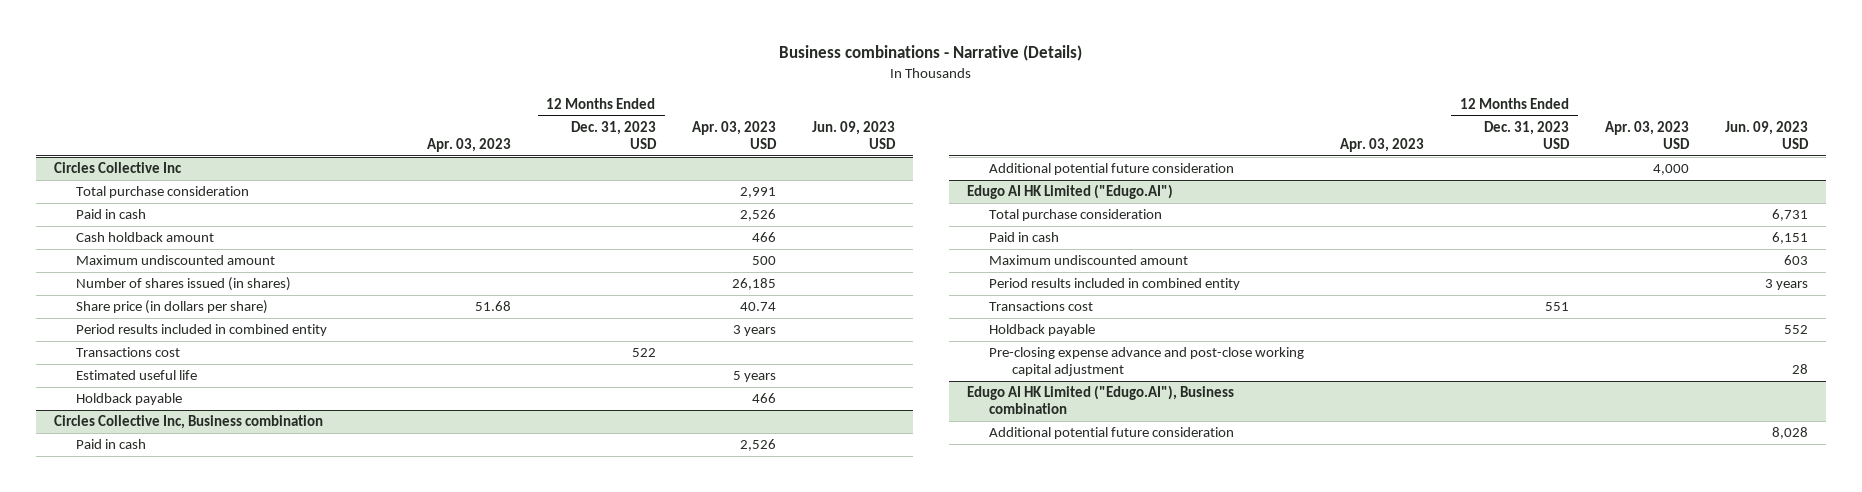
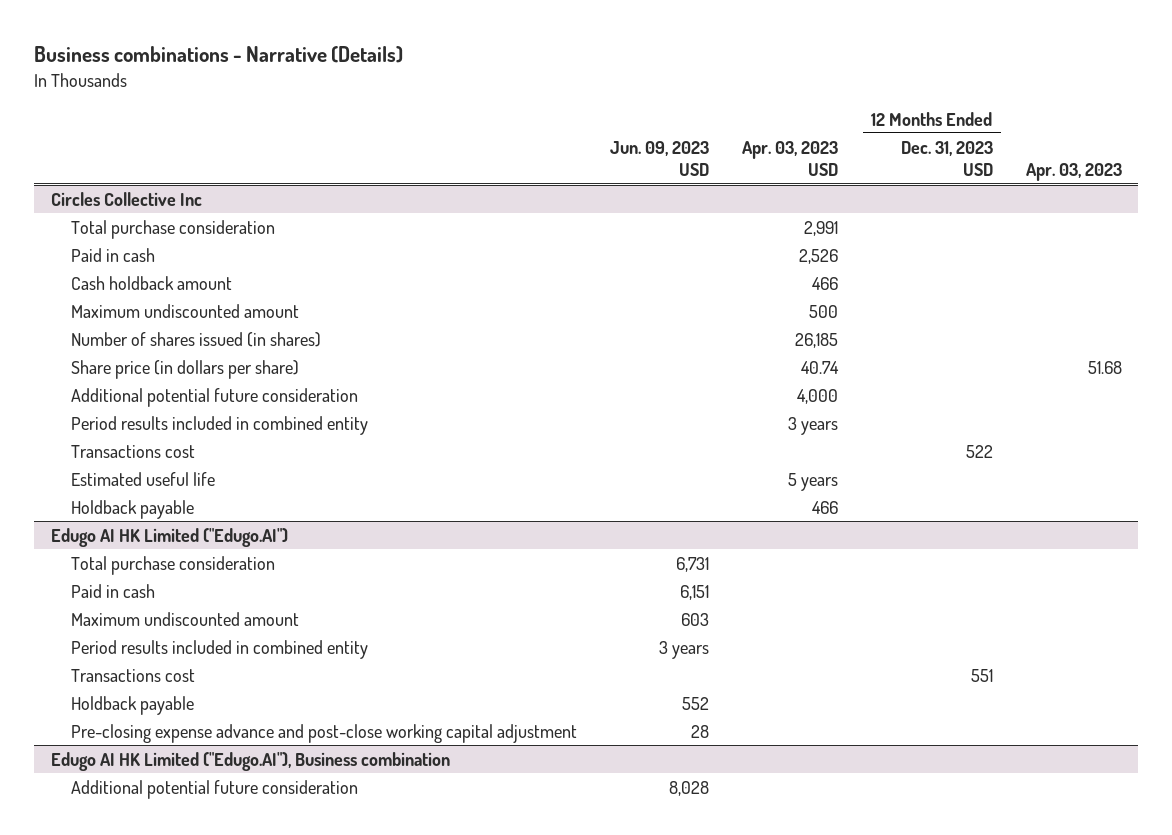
none -> [70,387,358,407] Additional potential future consideration
[53,415,323,430] Circles Collective Inc, Business combination -> none
[75,439,146,450] Paid in cash -> none
[989,163,1235,176] Additional potential future consideration -> none

